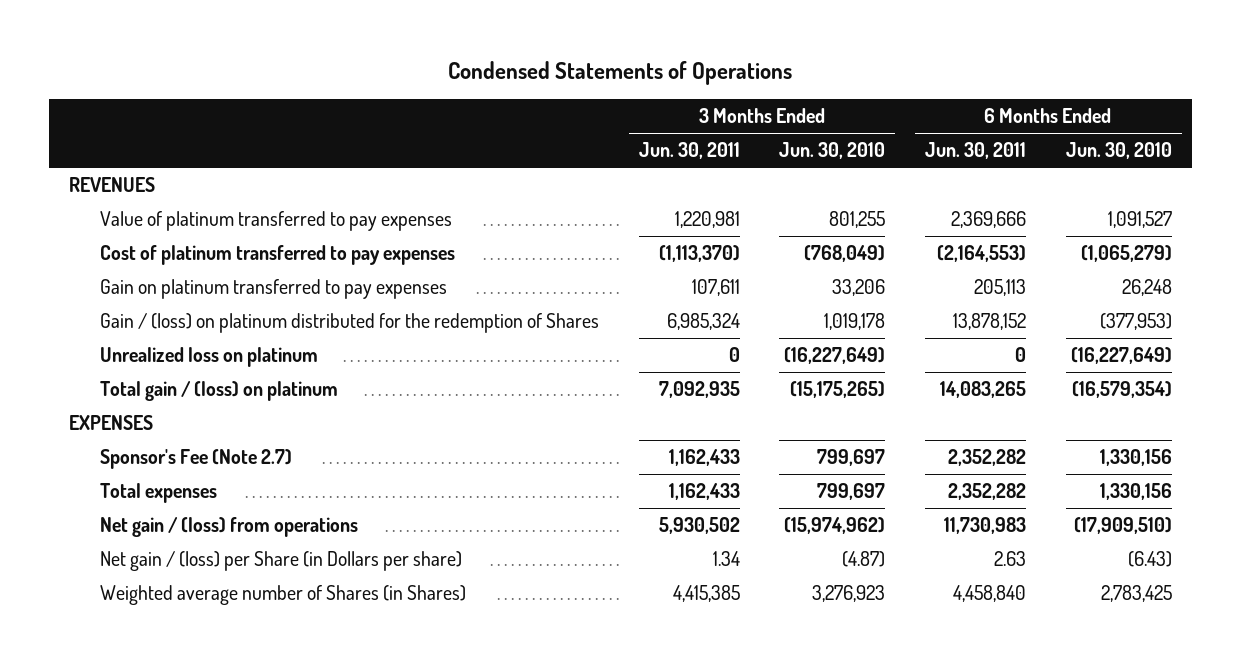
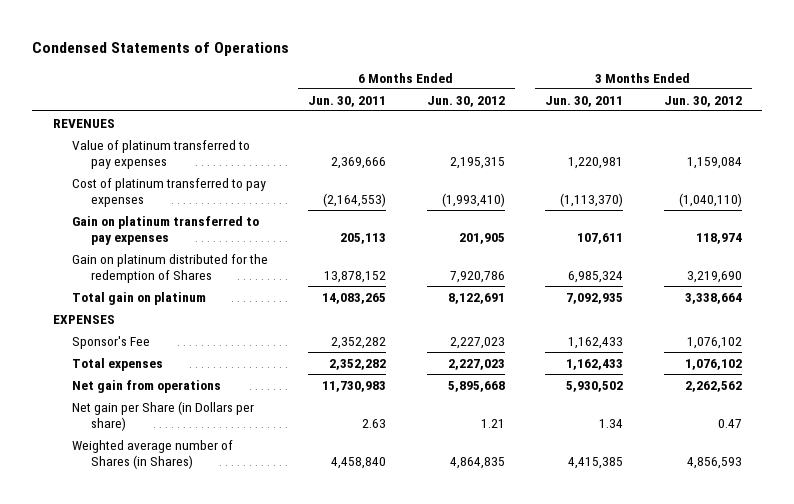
[779,142,886,160] Jun. 30, 2010 -> none
[1065,142,1172,160] Jun. 30, 2010 -> none
none -> [426,95,505,107] Jun. 30, 2012
none -> [663,95,742,107] Jun. 30, 2012
[99,347,318,368] Unrealized loss on platinum -> none
[99,313,599,334] Gain / (loss) on platinum distributed for the redemption of Shares -> [71,253,268,283] Gain on platinum distributed for the redemption of Shares
[99,381,338,402] Total gain / (loss) on platinum -> [71,291,206,305] Total gain on platinum
[99,449,292,470] Sponsor's Fee (Note 2.7) -> [71,335,150,349] Sponsor's Fee
[99,517,358,538] Net gain / (loss) from operations -> [71,379,221,393] Net gain from operations
[99,551,462,572] Net gain / (loss) per Share (in Dollars per share) -> [71,400,254,431] Net gain per Share (in Dollars per share)

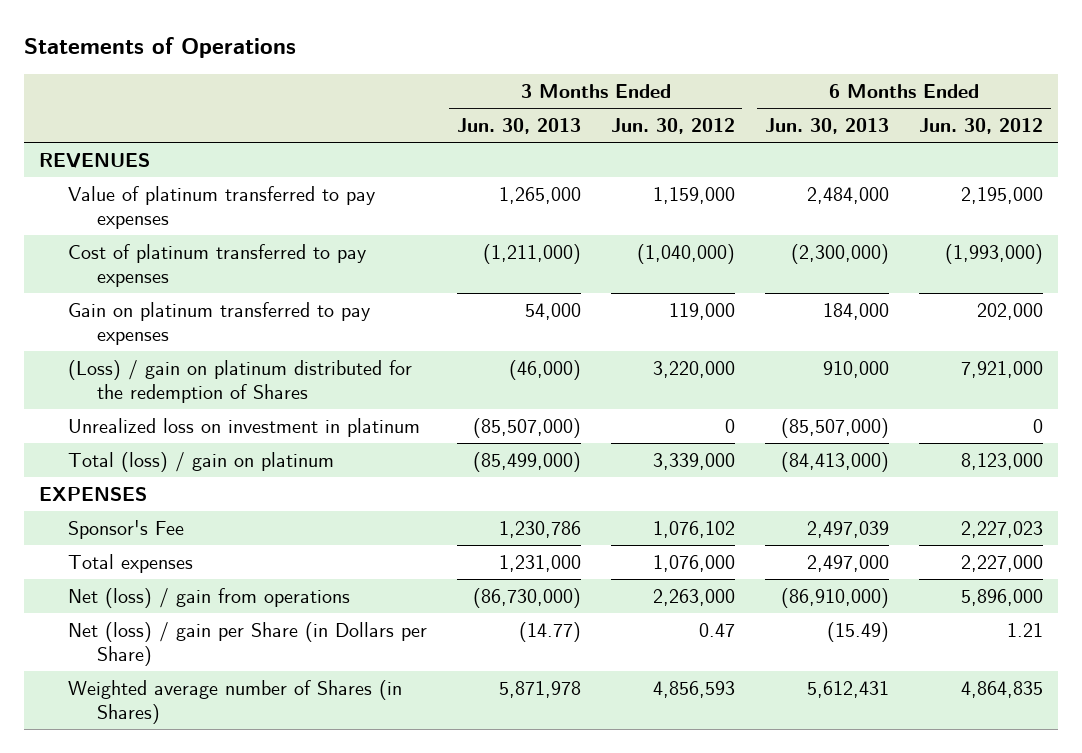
[32,42,290,57] Condensed Statements of Operations -> [24,37,297,59] Statements of Operations
[308,95,387,107] Jun. 30, 2011 -> none
[545,95,624,107] Jun. 30, 2011 -> none
none -> [456,117,581,134] Jun. 30, 2013
none -> [764,117,889,134] Jun. 30, 2013
[449,156,505,169] 2,195,315 -> [961,186,1044,204] 2,195,000
[686,156,742,169] 1,159,084 -> [652,186,735,204] 1,159,000
[441,192,505,207] (1,993,410) -> [945,243,1044,264] (1,993,000)
[678,192,742,207] (1,040,110) -> [636,243,735,264] (1,040,000)
[458,232,505,244] 201,905 -> [977,302,1044,320] 202,000
[695,232,742,244] 118,974 -> [668,302,735,320] 119,000
[71,253,268,283] Gain on platinum distributed for the redemption of Shares -> [67,359,412,403] (Loss) / gain on platinum distributed for the redemption of Shares
[449,270,505,283] 7,920,786 -> [961,360,1044,378] 7,921,000
[686,270,742,283] 3,219,690 -> [652,360,735,378] 3,220,000
none -> [67,417,420,437] Unrealized loss on investment in platinum
[71,291,206,305] Total gain on platinum -> [67,451,334,472] Total (loss) / gain on platinum
[447,292,505,304] 8,122,691 -> [961,452,1044,470] 8,123,000
[684,292,742,304] 3,338,664 -> [652,452,735,470] 3,339,000
[447,358,505,370] 2,227,023 -> [961,554,1044,572] 2,227,000
[684,358,742,370] 1,076,102 -> [652,554,735,572] 1,076,000
[71,379,221,393] Net gain from operations -> [67,587,350,608] Net (loss) / gain from operations
[447,380,505,392] 5,895,668 -> [961,588,1044,606] 5,896,000
[684,380,742,392] 2,262,562 -> [652,588,735,606] 2,263,000
[71,400,254,431] Net gain per Share (in Dollars per share) -> [67,621,427,666] Net (loss) / gain per Share (in Dollars per Share)

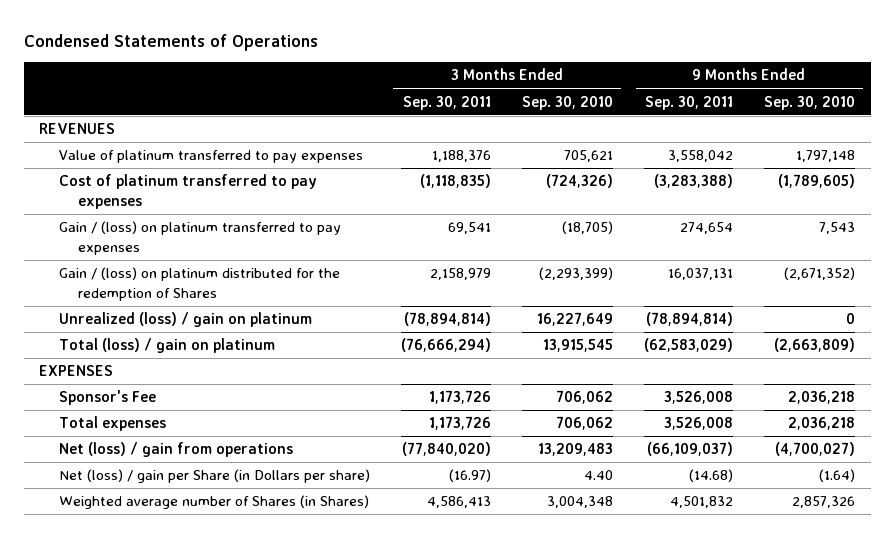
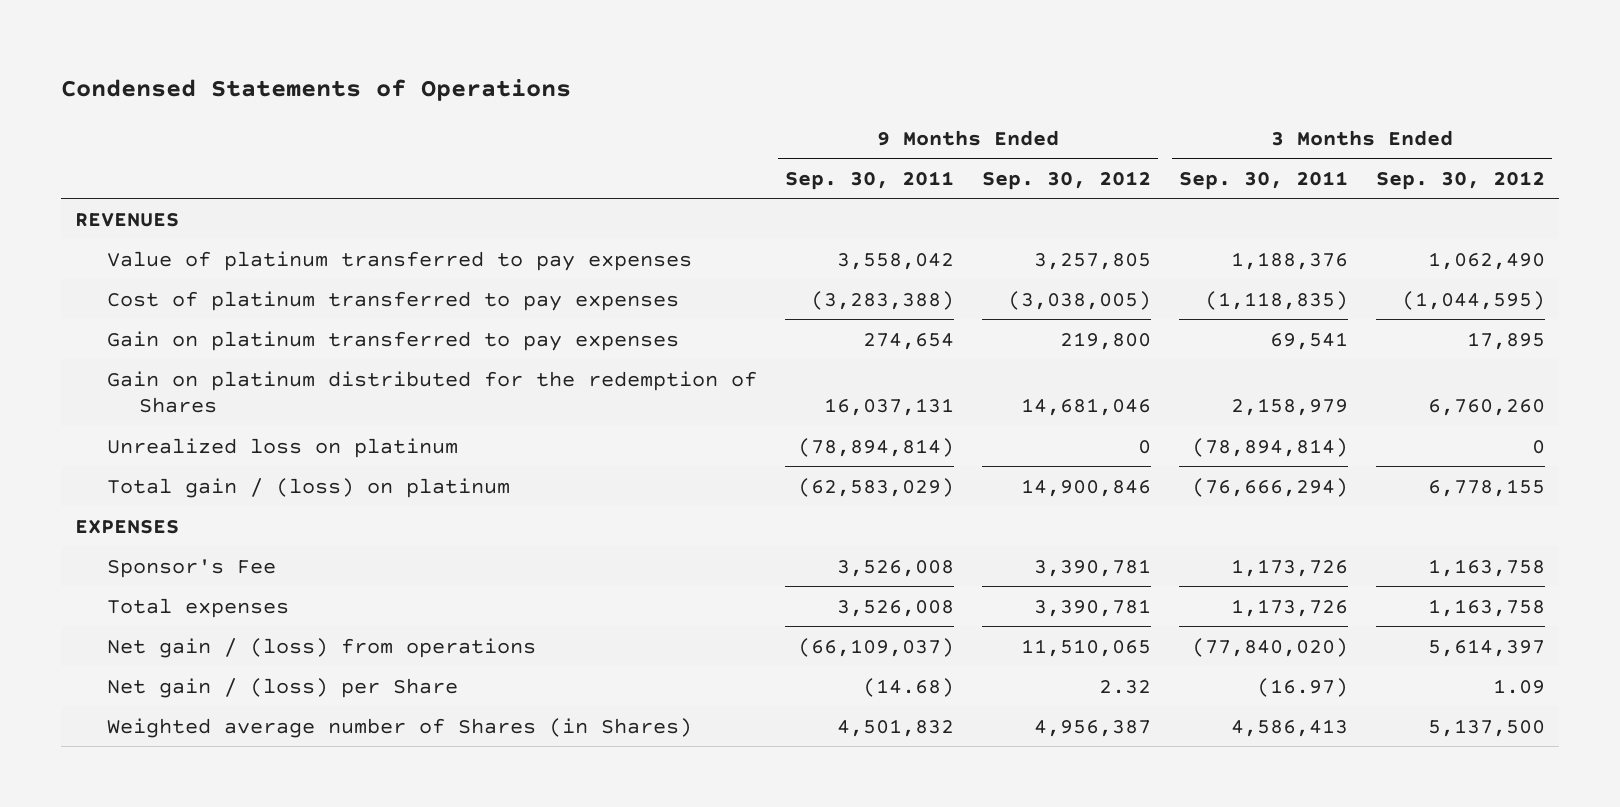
[521,95,613,110] Sep. 30, 2010 -> none
[763,95,855,110] Sep. 30, 2010 -> none
none -> [982,170,1152,190] Sep. 30, 2012
none -> [1376,170,1546,190] Sep. 30, 2012
[58,221,341,255] Gain / (loss) on platinum transferred to pay expenses -> [107,330,680,351] Gain on platinum transferred to pay expenses
[58,267,340,301] Gain / (loss) on platinum distributed for the redemption of Shares -> [107,370,758,414] Gain on platinum distributed for the redemption of Shares
[58,312,312,328] Unrealized (loss) / gain on platinum -> [107,437,459,458] Unrealized loss on platinum
[58,338,275,354] Total (loss) / gain on platinum -> [107,477,511,498] Total gain / (loss) on platinum
[58,442,293,458] Net (loss) / gain from operations -> [107,637,537,658] Net gain / (loss) from operations
[58,469,370,484] Net (loss) / gain per Share (in Dollars per share) -> [107,677,459,698] Net gain / (loss) per Share

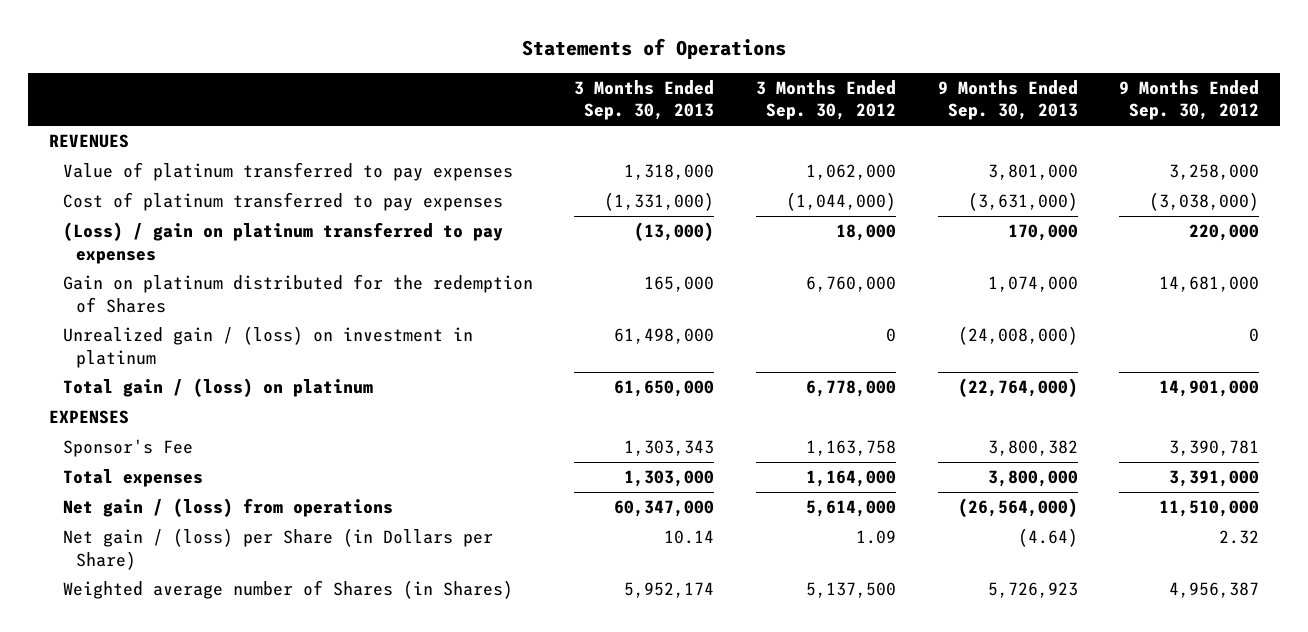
[61,78,572,101] Condensed Statements of Operations -> [522,38,787,60] Statements of Operations
[785,170,955,190] Sep. 30, 2011 -> none
[1179,170,1349,190] Sep. 30, 2011 -> none
none -> [574,79,715,121] 3 Months Ended Sep. 30, 2013
none -> [937,79,1078,121] 9 Months Ended Sep. 30, 2013
[1034,252,1152,270] 3,257,805 -> [1169,164,1260,181] 3,258,000
[1428,251,1546,270] 1,062,490 -> [806,164,897,181] 1,062,000
[1008,290,1152,310] (3,038,005) -> [1149,192,1260,212] (3,038,000)
[1402,290,1546,310] (1,044,595) -> [786,192,897,212] (1,044,000)
[107,330,680,351] Gain on platinum transferred to pay expenses -> [62,222,503,264] (Loss) / gain on platinum transferred to pay expenses
[1060,331,1152,350] 219,800 -> [1189,224,1260,242] 220,000
[1467,331,1546,350] 17,895 -> [836,224,897,242] 18,000
[1021,398,1152,417] 14,681,046 -> [1159,276,1260,293] 14,681,000
[1428,399,1546,417] 6,760,260 -> [806,276,897,293] 6,760,000
[107,437,459,458] Unrealized loss on platinum -> [62,326,473,368] Unrealized gain / (loss) on investment in platinum
[1021,478,1152,497] 14,900,846 -> [1159,380,1260,398] 14,901,000
[1428,478,1546,497] 6,778,155 -> [806,380,897,398] 6,778,000
[1034,598,1152,617] 3,390,781 -> [1169,470,1260,488] 3,391,000
[1428,598,1546,617] 1,163,758 -> [806,470,897,488] 1,164,000
[1021,638,1152,657] 11,510,065 -> [1159,500,1260,518] 11,510,000
[1428,638,1546,657] 5,614,397 -> [806,500,897,518] 5,614,000
[107,677,459,698] Net gain / (loss) per Share -> [62,528,493,570] Net gain / (loss) per Share (in Dollars per Share)

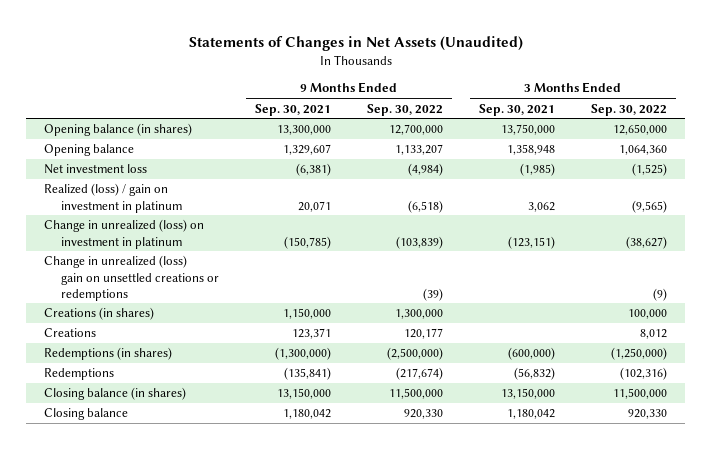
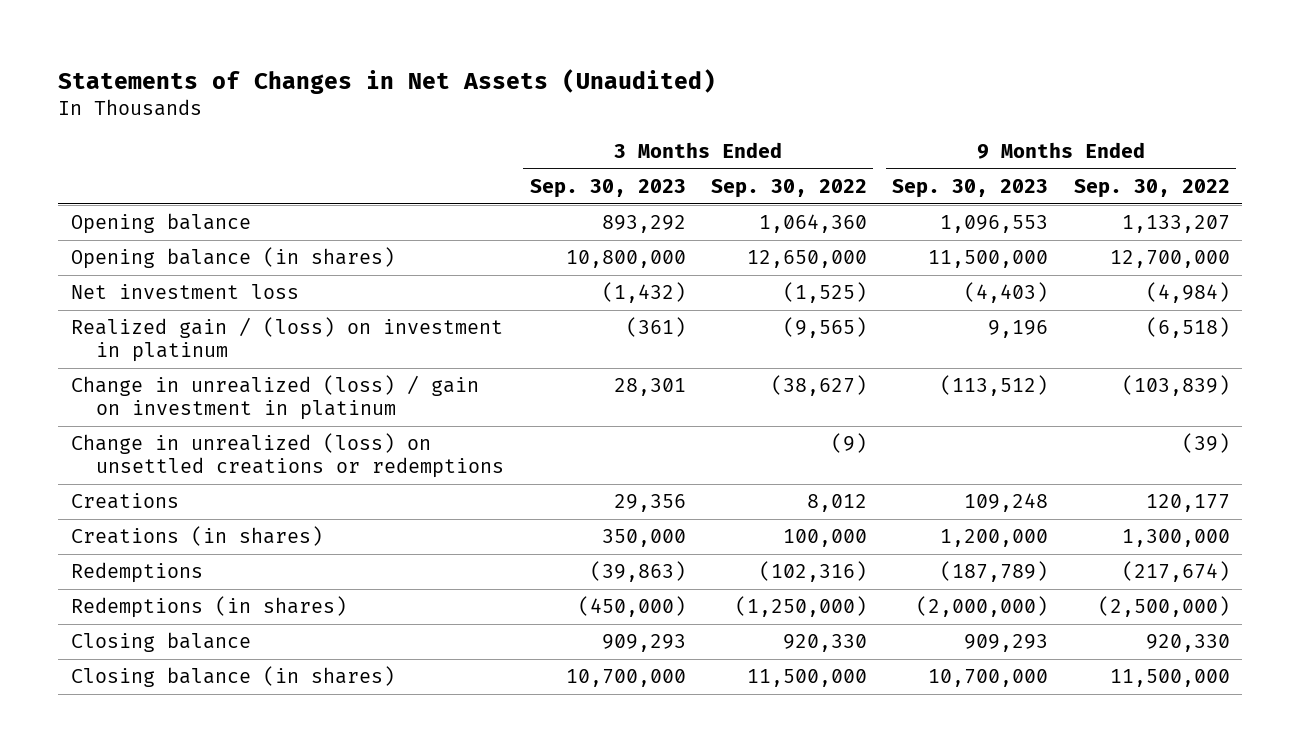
[255,103,332,116] Sep. 30, 2021 -> none
[479,103,556,116] Sep. 30, 2021 -> none
none -> [529,179,686,199] Sep. 30, 2023
none -> [892,179,1049,199] Sep. 30, 2023
[44,123,193,137] Opening balance (in shares) -> [71,247,396,270] Opening balance (in shares)
[44,183,183,213] Realized (loss) / gain on investment in platinum -> [71,317,504,363] Realized gain / (loss) on investment in platinum
[44,219,205,249] Change in unrealized (loss) on investment in platinum -> [71,375,480,421] Change in unrealized (loss) / gain on investment in platinum
[44,255,220,301] Change in unrealized (loss) gain on unsettled creations or redemptions -> [71,433,505,479] Change in unrealized (loss) on unsettled creations or redemptions
[44,307,155,321] Creations (in shares) -> [71,526,324,547] Creations (in shares)
[44,347,173,361] Redemptions (in shares) -> [71,596,348,619] Redemptions (in shares)
[44,387,187,401] Closing balance (in shares) -> [71,666,396,688] Closing balance (in shares)

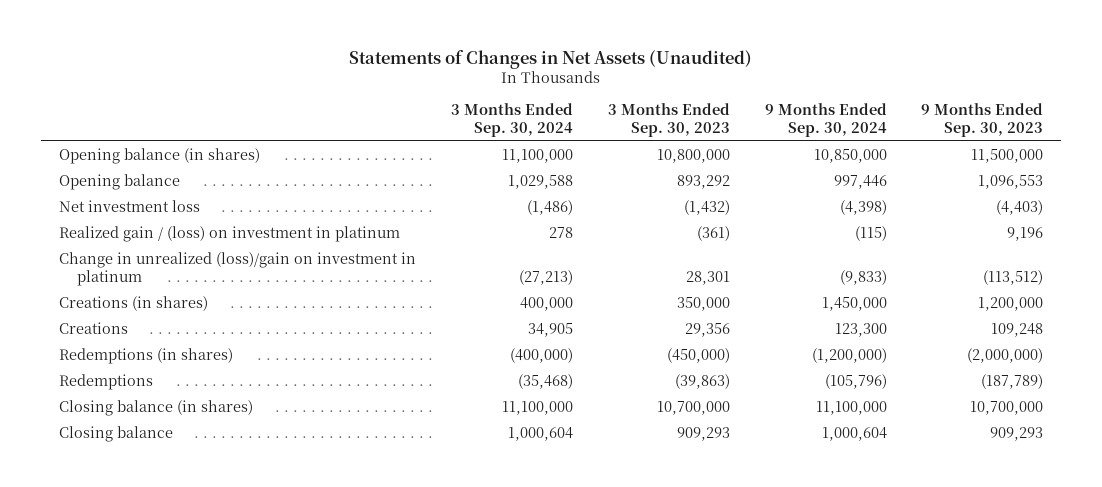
[710,179,867,199] Sep. 30, 2022 -> none
[1073,179,1230,199] Sep. 30, 2022 -> none
none -> [450,103,573,138] 3 Months Ended Sep. 30, 2024
none -> [764,103,887,138] 9 Months Ended Sep. 30, 2024
[71,213,252,235] Opening balance -> [58,174,180,191] Opening balance
[71,433,505,479] Change in unrealized (loss) on unsettled creations or redemptions -> none
[71,375,480,421] Change in unrealized (loss) / gain on investment in platinum -> [58,252,416,287] Change in unrealized (loss)/gain on investment in platinum
[71,493,180,510] Creations -> [58,322,128,335] Creations
[71,562,204,584] Redemptions -> [58,374,153,391] Redemptions
[71,632,252,653] Closing balance -> [58,426,173,443] Closing balance

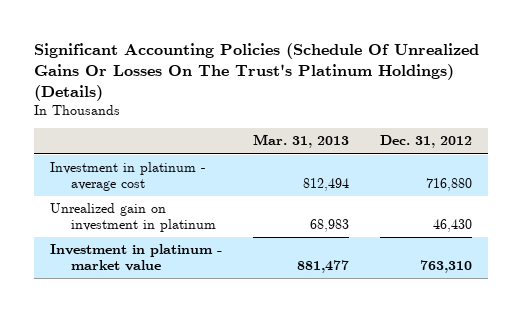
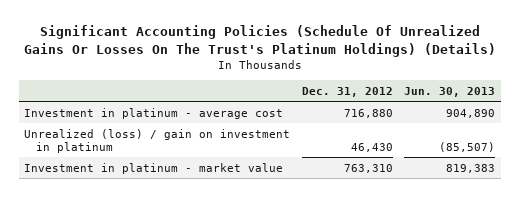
[253,134,350,149] Mar. 31, 2013 -> none
none -> [404,86,496,97] Jun. 30, 2013
[49,203,216,233] Unrealized gain on investment in platinum -> [24,128,291,153] Unrealized (loss) / gain on investment in platinum

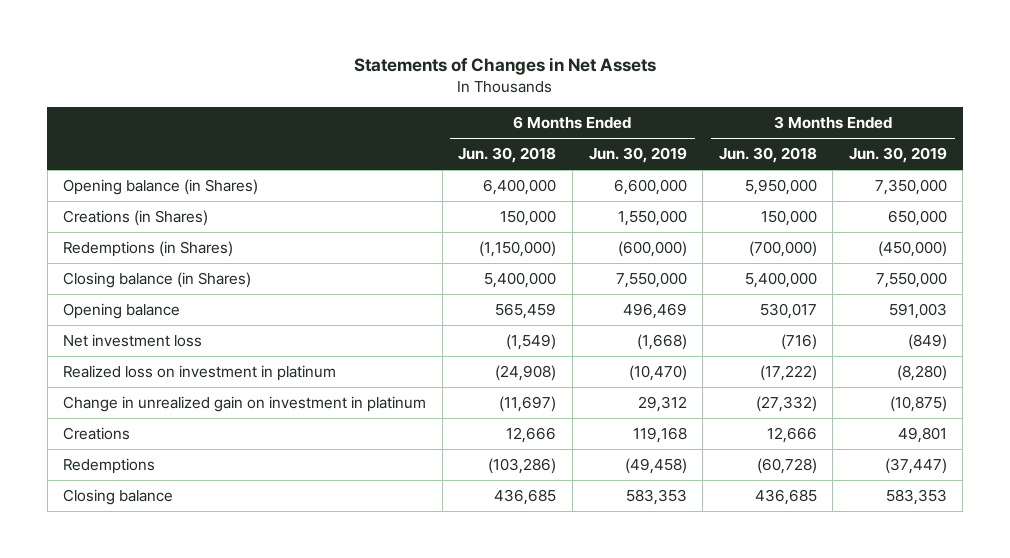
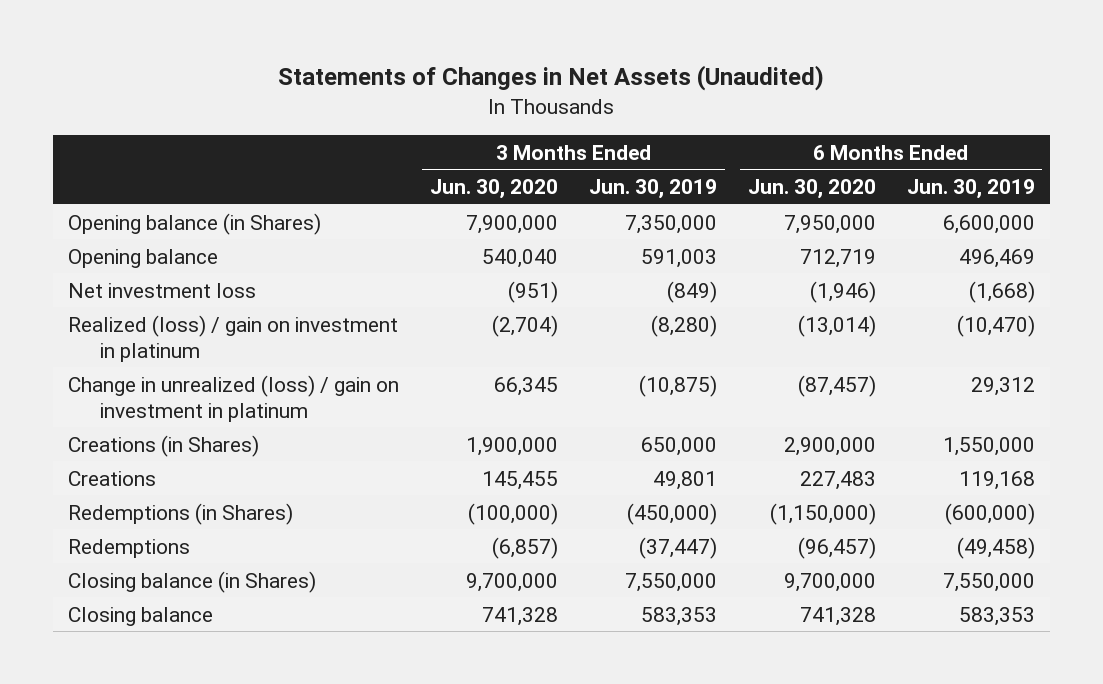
[354,57,657,76] Statements of Changes in Net Assets -> [278,65,825,92] Statements of Changes in Net Assets (Unaudited)
[458,147,557,164] Jun. 30, 2018 -> none
[718,147,817,164] Jun. 30, 2018 -> none
none -> [430,178,559,199] Jun. 30, 2020
none -> [747,178,876,199] Jun. 30, 2020
[63,364,337,381] Realized loss on investment in platinum -> [68,314,399,362] Realized (loss) / gain on investment in platinum
[63,395,427,412] Change in unrealized gain on investment in platinum -> [68,374,400,422] Change in unrealized (loss) / gain on investment in platinum
[63,209,209,226] Creations (in Shares) -> [68,434,260,457] Creations (in Shares)
[63,240,234,257] Redemptions (in Shares) -> [68,502,294,525] Redemptions (in Shares)
[63,271,252,288] Closing balance (in Shares) -> [68,570,317,593] Closing balance (in Shares)

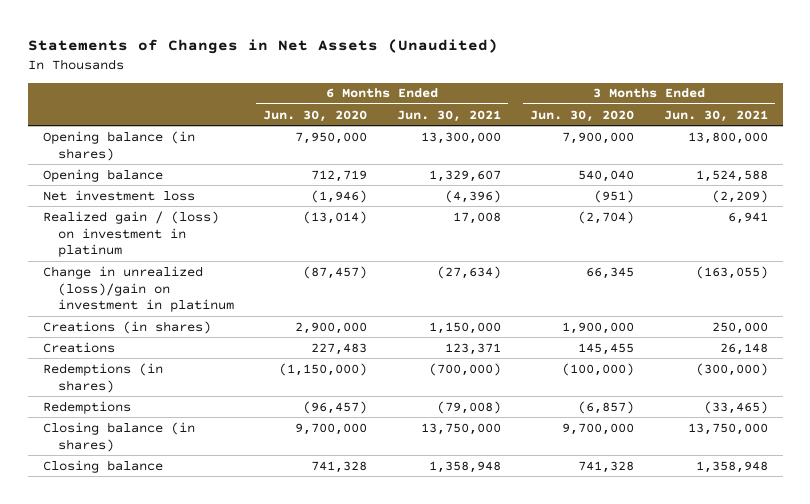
[588,178,717,199] Jun. 30, 2019 -> none
[906,178,1035,199] Jun. 30, 2019 -> none
none -> [396,109,501,122] Jun. 30, 2021
none -> [663,109,768,122] Jun. 30, 2021
[68,212,322,235] Opening balance (in Shares) -> [42,130,195,161] Opening balance (in shares)
[68,314,399,362] Realized (loss) / gain on investment in platinum -> [42,210,219,258] Realized gain / (loss) on investment in platinum
[68,374,400,422] Change in unrealized (loss) / gain on investment in platinum -> [42,265,235,313] Change in unrealized (loss)/gain on investment in platinum
[68,434,260,457] Creations (in Shares) -> [42,320,211,334] Creations (in shares)
[68,502,294,525] Redemptions (in Shares) -> [42,362,163,393] Redemptions (in shares)
[68,570,317,593] Closing balance (in Shares) -> [42,421,195,452] Closing balance (in shares)

